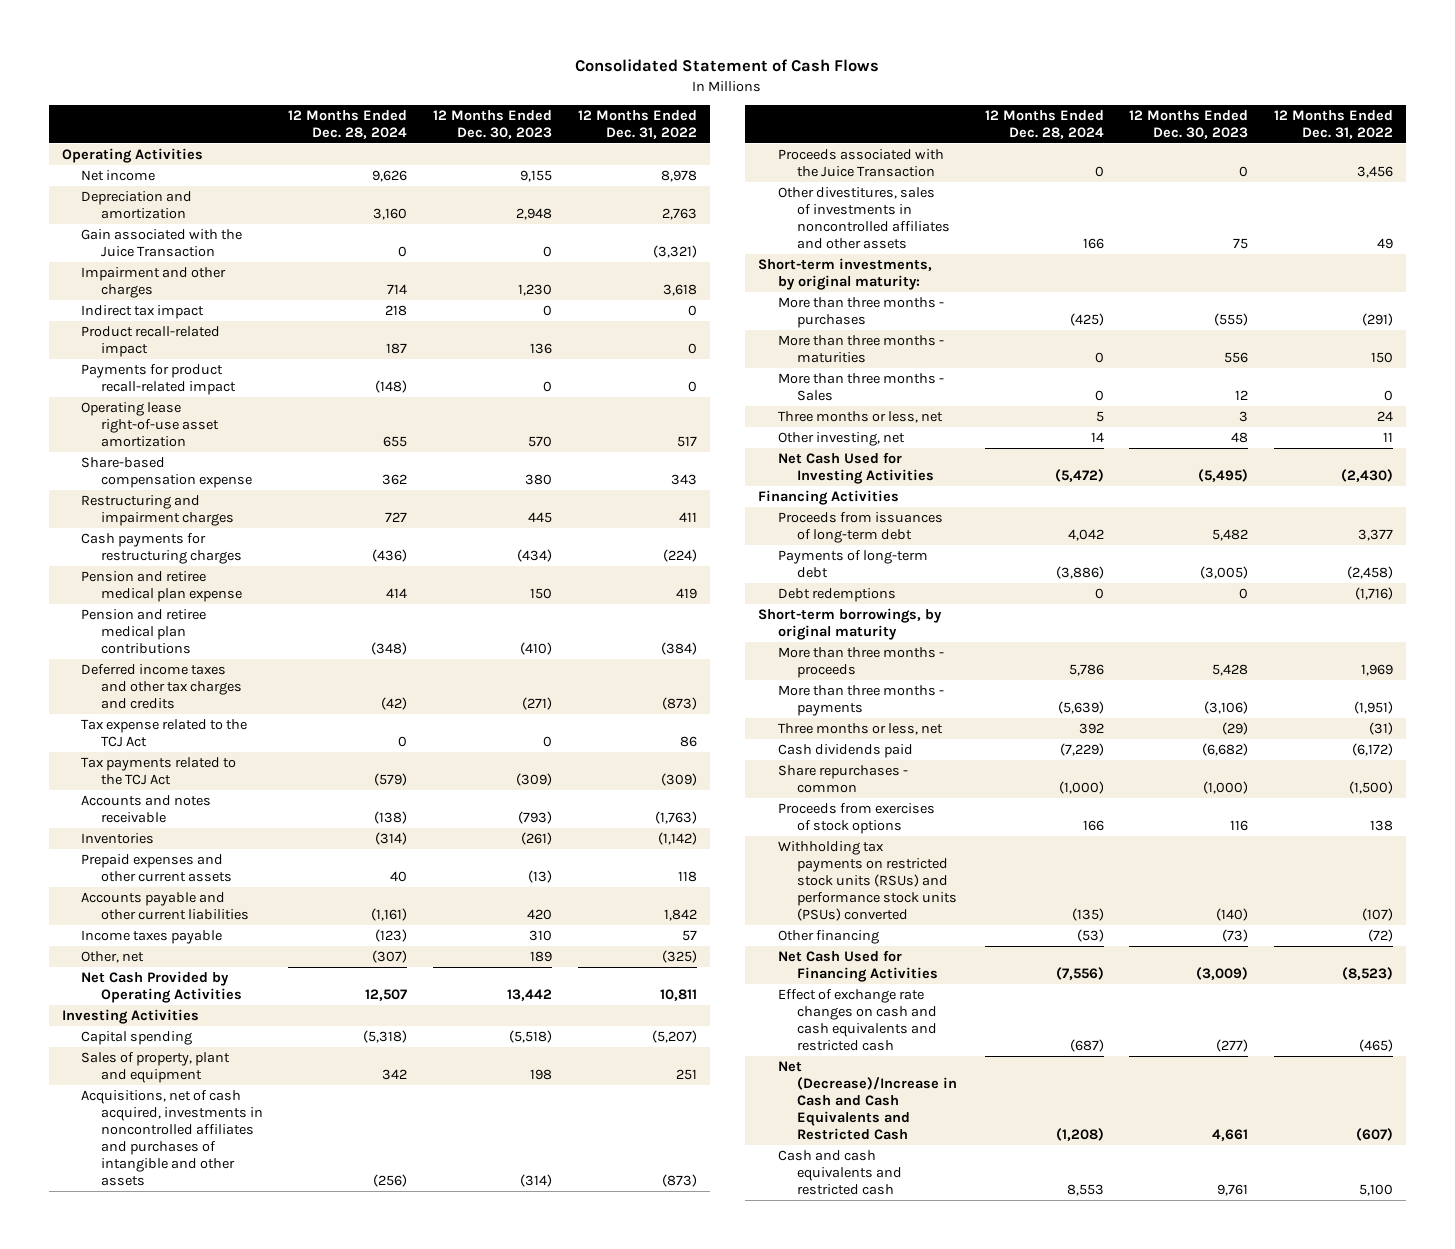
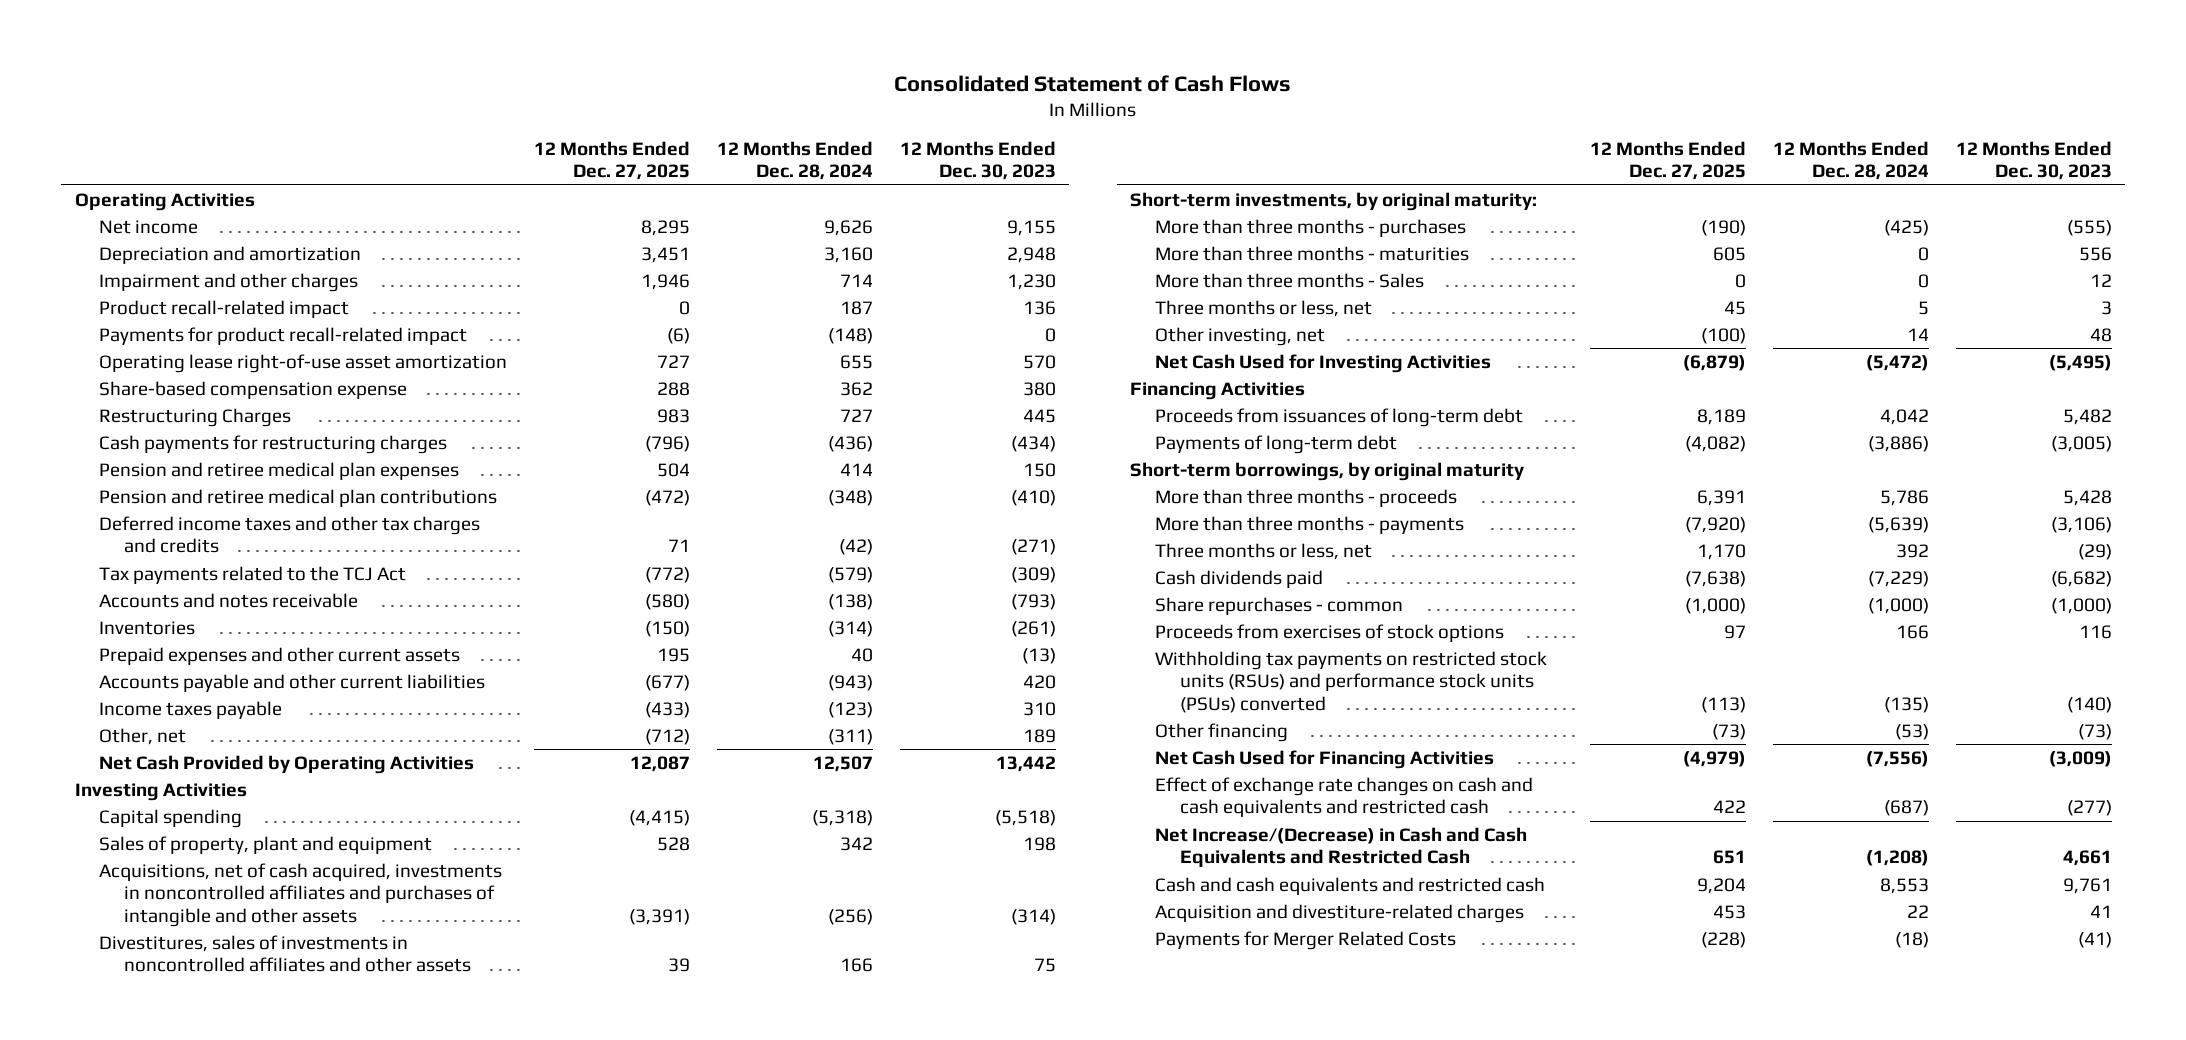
[577,109,697,139] 12 Months Ended Dec. 31, 2022 -> none
none -> [534,140,691,181] 12 Months Ended Dec. 27, 2025
[81,228,243,257] Gain associated with the Juice Transaction -> none
[81,304,205,319] Indirect tax impact -> none
[81,494,234,526] Restructuring and impairment charges -> [99,407,292,427] Restructuring Charges
[81,570,242,602] Pension and retiree medical plan expense -> [99,461,460,480] Pension and retiree medical plan expenses
[81,718,248,747] Tax expense related to the TCJ Act -> none
[371,907,408,921] (1,161) -> [828,674,874,691] (943)
[372,949,408,963] (307) -> [828,728,874,745] (311)
[777,148,944,177] Proceeds associated with the Juice Transaction -> none
[777,186,950,249] Other divestitures, sales of investments in noncontrolled affiliates and other assets -> [99,934,471,973] Divestitures, sales of investments in noncontrolled affiliates and other assets
[777,587,896,602] Debt redemptions -> none
[777,1060,957,1140] Net (Decrease)/Increase in Cash and Cash Equivalents and Restricted Cash -> [1155,826,1528,868] Net Increase/(Decrease) in Cash and Cash Equivalents and Restricted Cash
none -> [1155,903,1525,923] Acquisition and divestiture-related charges
none -> [1155,930,1457,950] Payments for Merger Related Costs

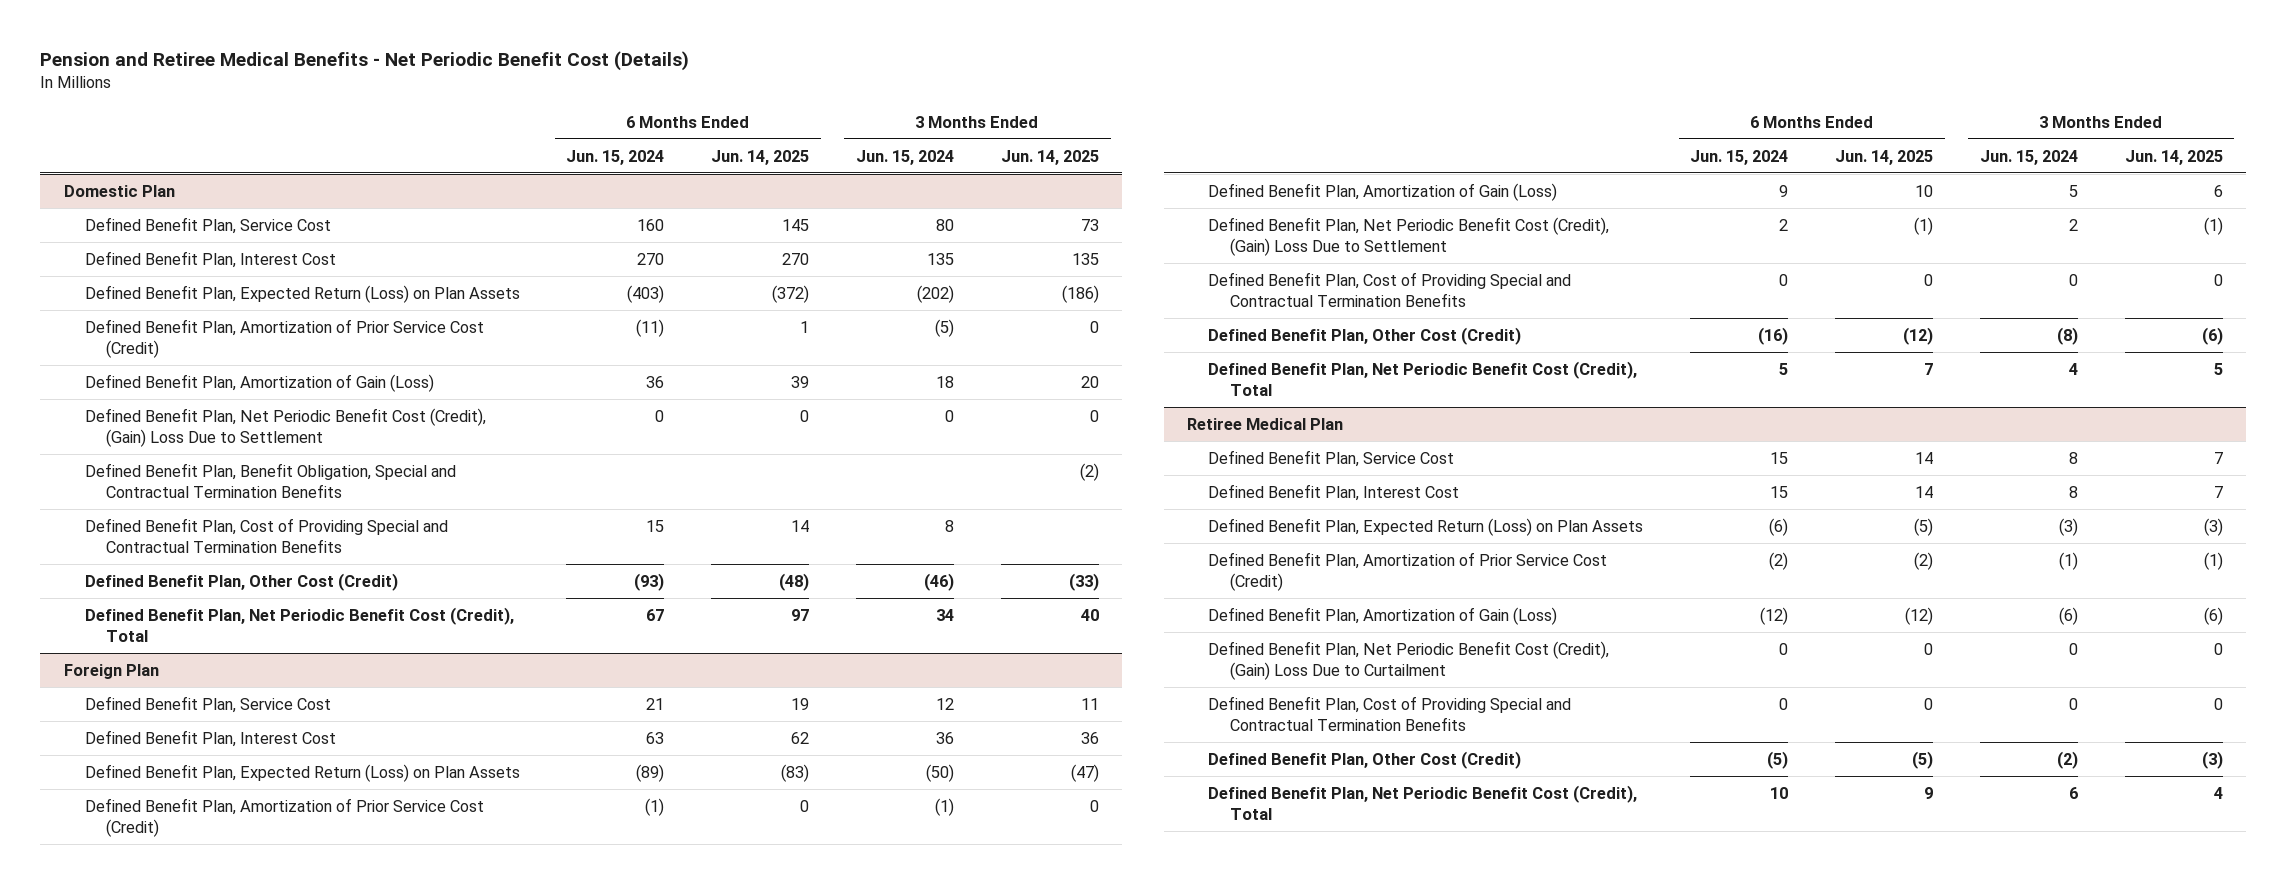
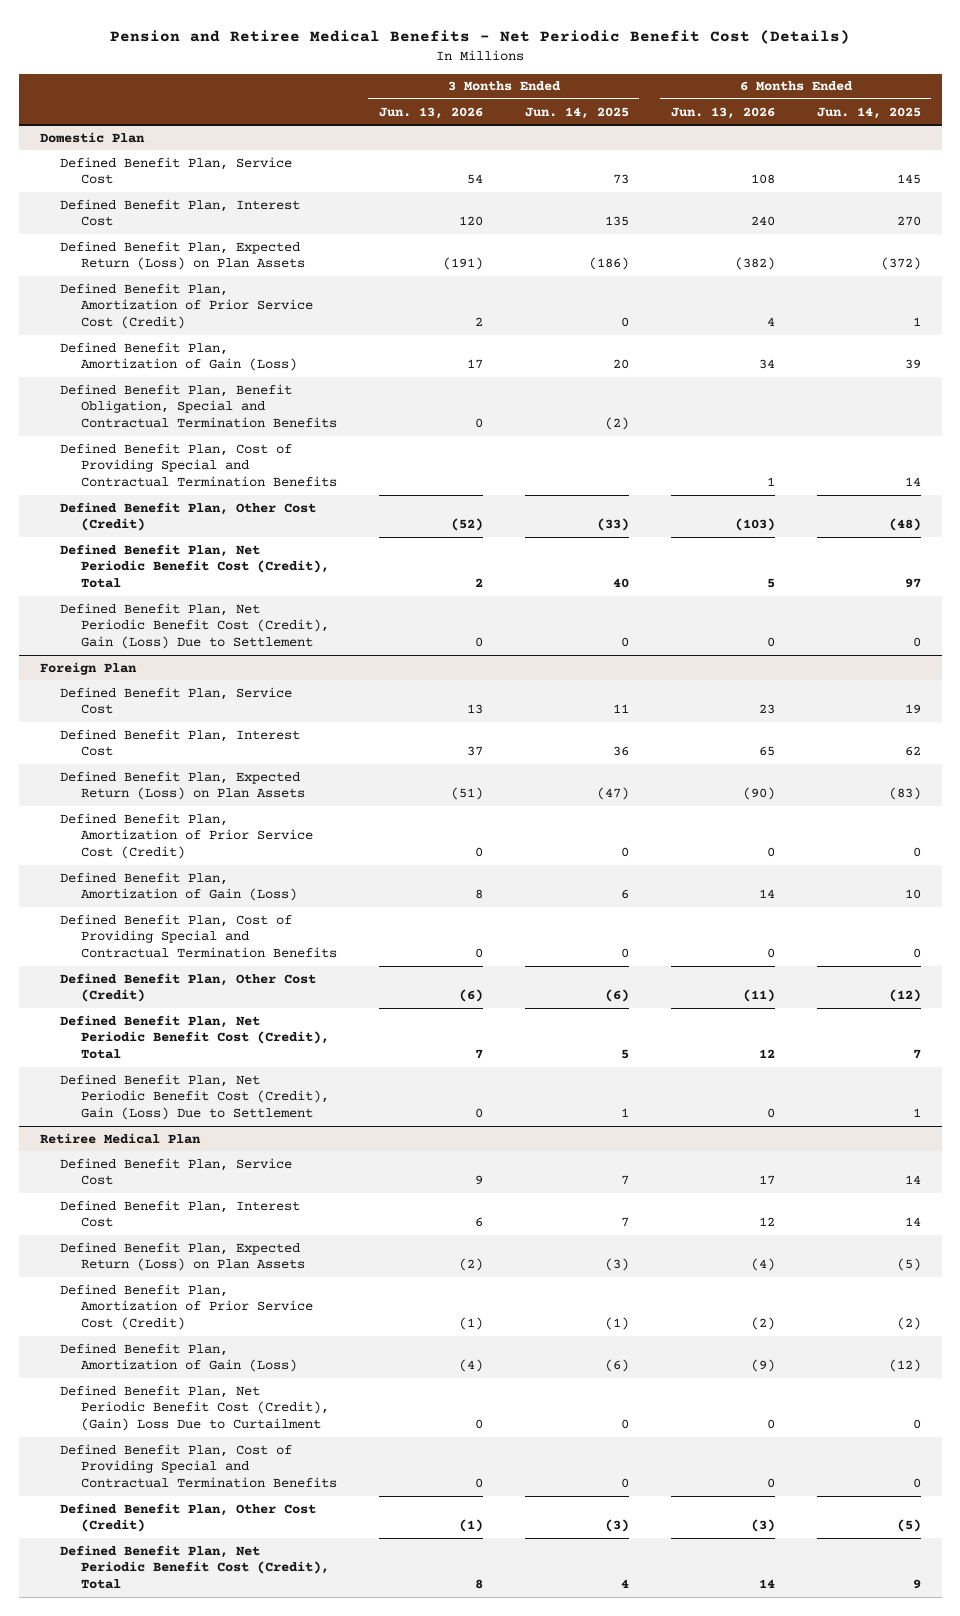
[566,149,665,165] Jun. 15, 2024 -> none
[856,149,955,165] Jun. 15, 2024 -> none
none -> [378,106,483,119] Jun. 13, 2026
none -> [670,106,775,119] Jun. 13, 2026
[84,407,486,448] Defined Benefit Plan, Net Periodic Benefit Cost (Credit), (Gain) Loss Due to Settlement -> none
none -> [60,602,329,650] Defined Benefit Plan, Net Periodic Benefit Cost (Credit), Gain (Loss) Due to Settlement
[1208,216,1610,257] Defined Benefit Plan, Net Periodic Benefit Cost (Credit), (Gain) Loss Due to Settlement -> none
none -> [60,1073,329,1121] Defined Benefit Plan, Net Periodic Benefit Cost (Credit), Gain (Loss) Due to Settlement

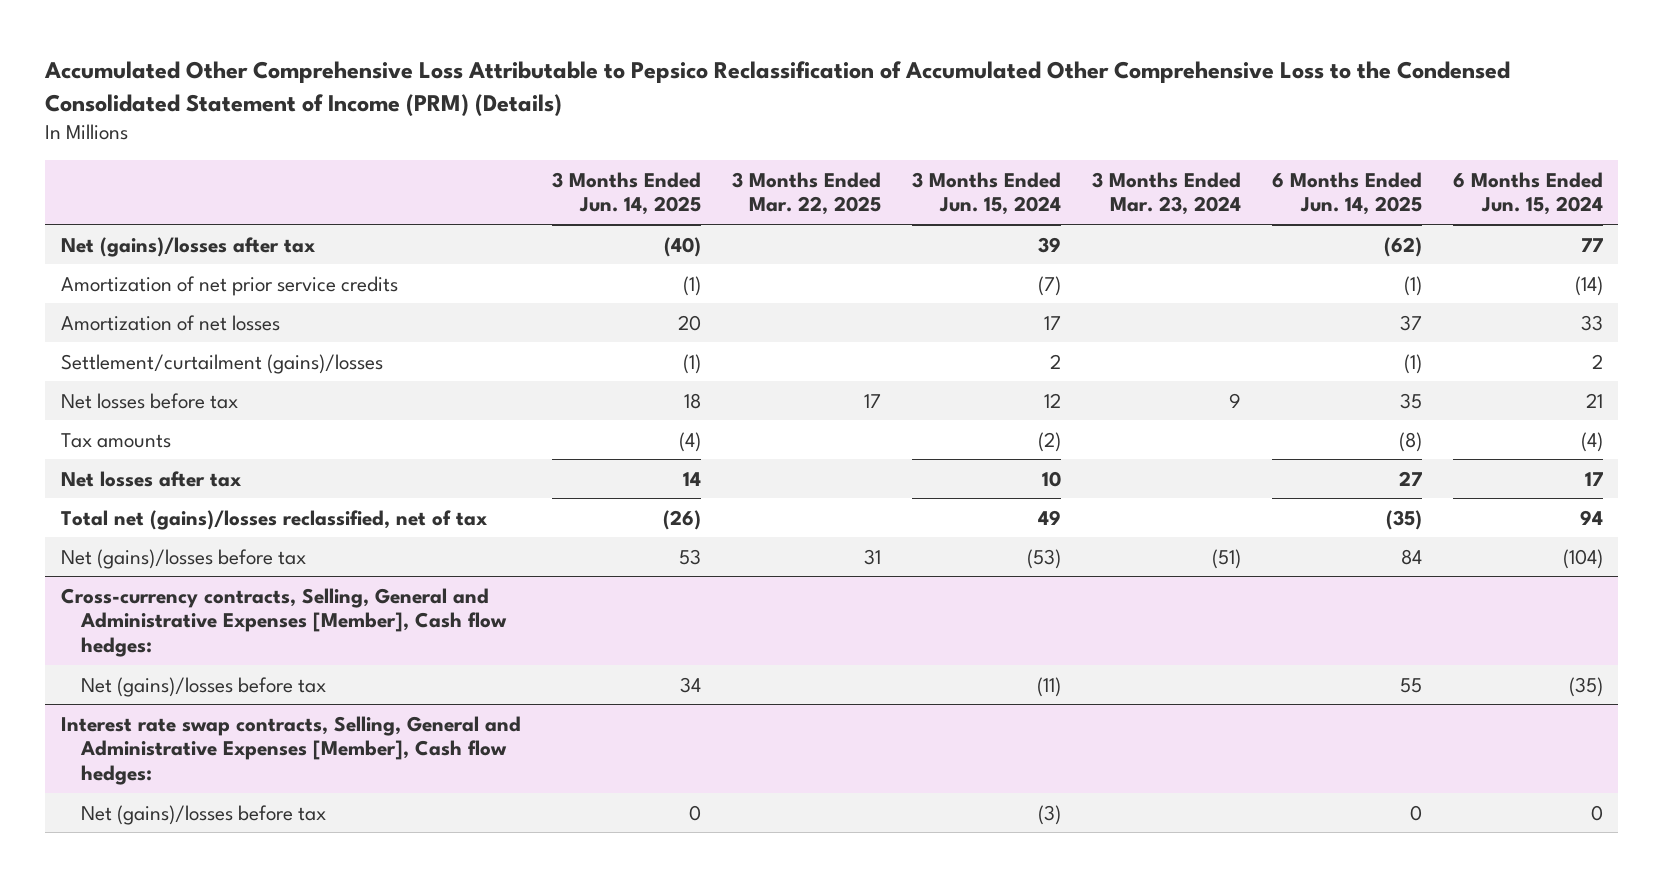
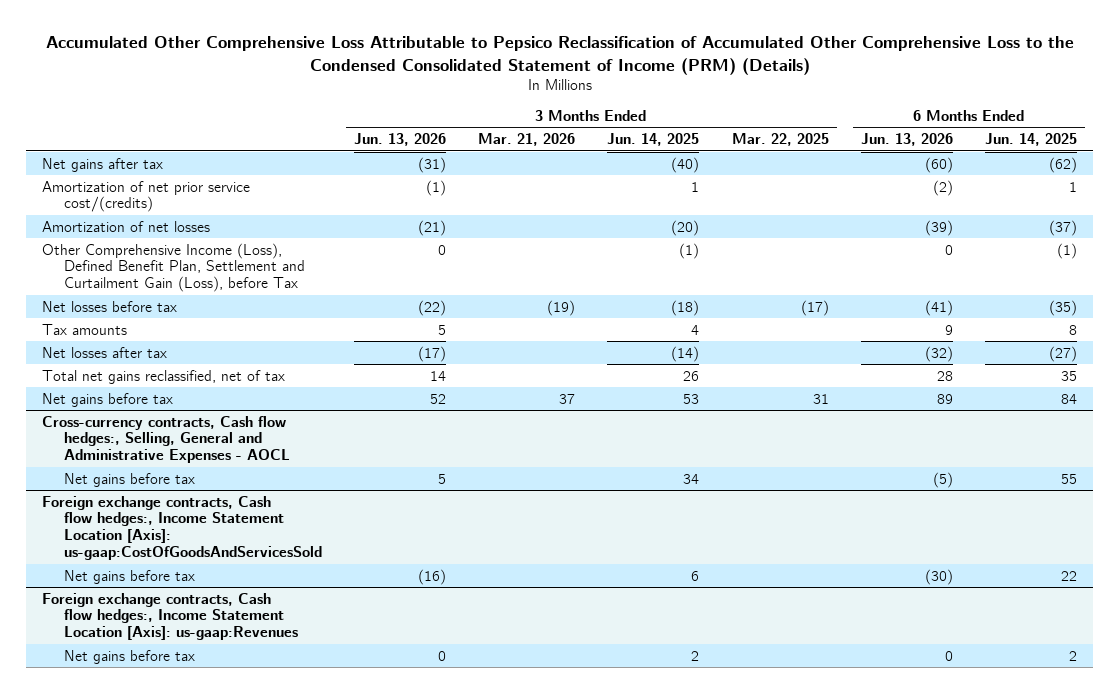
[911,171,1061,216] 3 Months Ended Jun. 15, 2024 -> none
[1091,171,1241,216] 3 Months Ended Mar. 23, 2024 -> none
[1452,171,1603,216] 6 Months Ended Jun. 15, 2024 -> none
none -> [353,132,446,146] Jun. 13, 2026
none -> [478,132,576,146] Mar. 21, 2026
none -> [860,132,953,146] Jun. 13, 2026
[60,715,521,785] Interest rate swap contracts, Selling, General and Administrative Expenses [Member], Cash flow hedges: -> none
[60,236,315,257] Net (gains)/losses after tax -> [42,157,164,172] Net gains after tax
[60,275,398,296] Amortization of net prior service credits -> [42,180,251,213] Amortization of net prior service cost/(credits)
[682,275,701,296] (1) -> [691,181,700,192] 1
[1403,275,1422,296] (1) -> [1069,181,1078,192] 1
[677,314,701,331] 20 -> [671,219,700,236] (20)
[1399,314,1422,331] 37 -> [1049,219,1078,236] (37)
[60,353,383,374] Settlement/curtailment (gains)/losses -> [42,242,305,293] Other Comprehensive Income (Loss), Defined Benefit Plan, Settlement and Curtailment Gain (Loss), before Tax
[683,392,701,409] 18 -> [671,299,700,316] (18)
[863,393,881,408] 17 -> [800,299,829,316] (17)
[1399,392,1422,409] 35 -> [1049,299,1078,316] (35)
[678,431,701,452] (4) -> [691,324,700,335] 4
[1398,431,1422,452] (8) -> [1069,324,1078,335] 8
[682,471,701,486] 14 -> [671,345,700,362] (14)
[1398,470,1422,486] 27 -> [1049,345,1078,362] (27)
[60,509,487,530] Total net (gains)/losses reclassified, net of tax -> [42,369,286,384] Total net gains reclassified, net of tax
[662,509,701,530] (26) -> [683,370,700,381] 26
[1385,509,1422,530] (35) -> [1061,370,1078,381] 35
[60,548,306,569] Net (gains)/losses before tax -> [42,392,174,407] Net gains before tax
[60,587,507,657] Cross-currency contracts, Selling, General and Administrative Expenses [Member], Cash flow hedges: -> [42,415,290,464] Cross-currency contracts, Cash flow hedges:, Selling, General and Administrative Expenses - AOCL
[80,676,326,697] Net (gains)/losses before tax -> [63,472,195,487] Net gains before tax
none -> [42,495,322,561] Foreign exchange contracts, Cash flow hedges:, Income Statement Location [Axis]: us-gaap:CostOfGoodsAndServicesSold
[80,804,326,825] Net (gains)/losses before tax -> [63,569,195,584] Net gains before tax
[688,804,701,821] 0 -> [691,570,700,581] 6
[1409,804,1422,821] 0 -> [1061,570,1078,581] 22
none -> [42,592,298,641] Foreign exchange contracts, Cash flow hedges:, Income Statement Location [Axis]: us-gaap:Revenues
none -> [63,649,195,664] Net gains before tax

